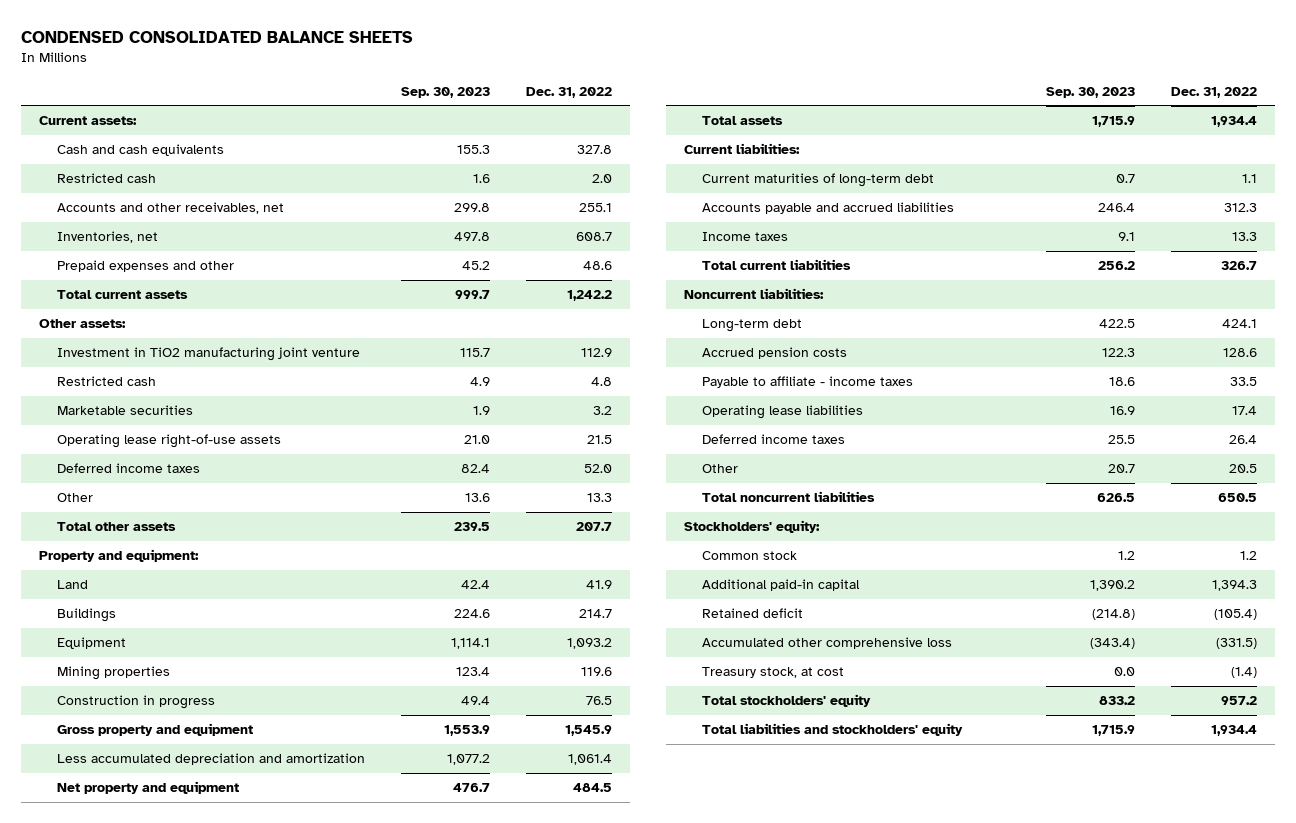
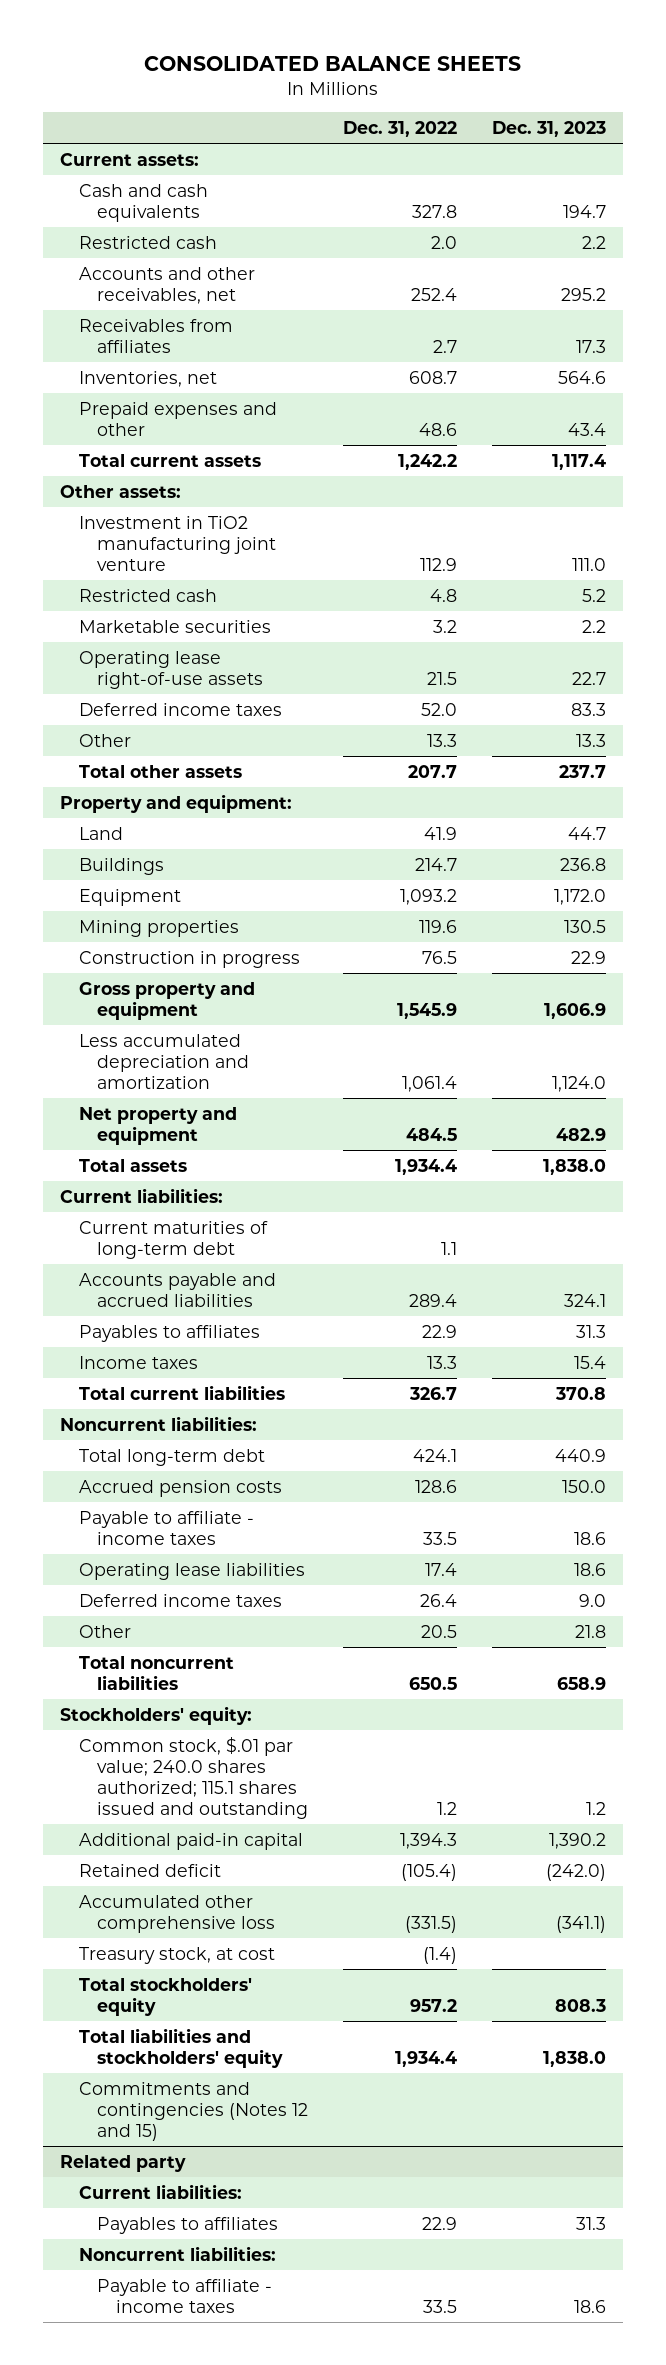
[21,31,414,44] CONDENSED CONSOLIDATED BALANCE SHEETS -> [144,55,522,71] CONSOLIDATED BALANCE SHEETS
[401,86,491,98] Sep. 30, 2023 -> none
none -> [491,121,606,138] Dec. 31, 2023
[579,203,613,213] 255.1 -> [410,287,457,301] 252.4
none -> [78,318,233,353] Receivables from affiliates
[1223,203,1257,213] 312.3 -> [408,1293,457,1307] 289.4
none -> [78,1324,260,1342] Payables to affiliates
[701,319,802,333] Long-term debt -> [78,1448,265,1466] Total long-term debt
[701,551,797,561] Common stock -> [78,1736,309,1819] Common stock, $.01 par value; 240.0 shares authorized; 115.1 shares issued and outstanding
none -> [78,2081,309,2141] Commitments and contingencies (Notes 12 and 15)
none -> [60,2154,187,2172] Related party
none -> [78,2183,242,2199] Current liabilities:
none -> [97,2216,279,2234] Payables to affiliates
none -> [78,2245,276,2261] Noncurrent liabilities:
none -> [97,2278,273,2313] Payable to affiliate - income taxes

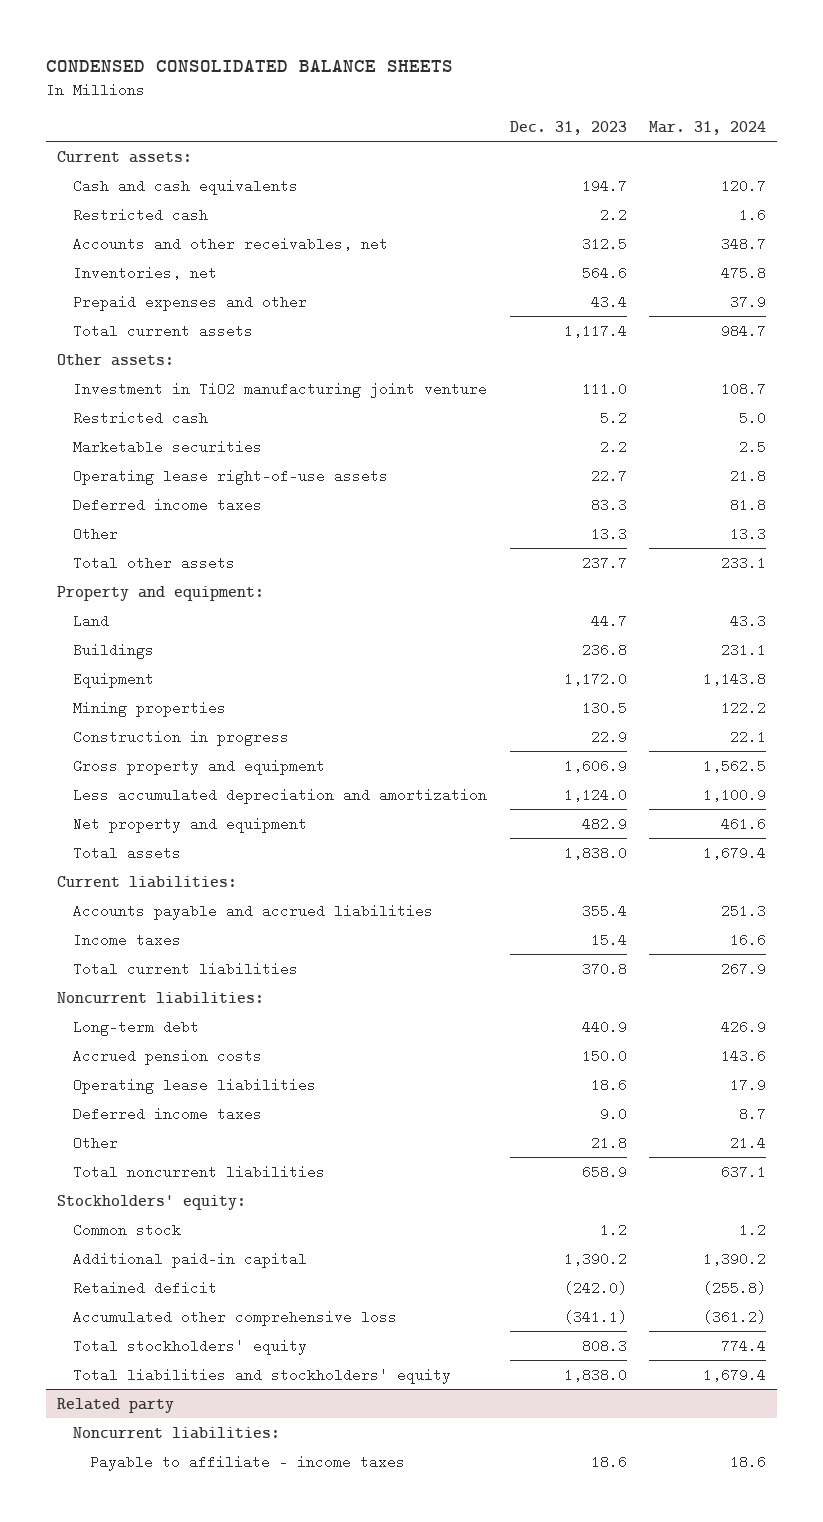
[144,55,522,71] CONSOLIDATED BALANCE SHEETS -> [45,60,453,73] CONDENSED CONSOLIDATED BALANCE SHEETS
[342,121,457,138] Dec. 31, 2022 -> none
none -> [648,121,766,136] Mar. 31, 2024
[78,318,233,353] Receivables from affiliates -> none
[560,287,606,301] 295.2 -> [581,236,627,251] 312.5
[78,1220,268,1259] Current maturities of long-term debt -> none
[78,1324,260,1342] Payables to affiliates -> none
[563,1293,606,1307] 324.1 -> [581,903,627,918] 355.4
[78,1448,265,1466] Total long-term debt -> [73,1019,200,1036] Long-term debt
[78,1510,254,1545] Payable to affiliate - income taxes -> none
[78,1736,309,1819] Common stock, $.01 par value; 240.0 shares authorized; 115.1 shares issued and outstanding -> [73,1222,182,1237] Common stock
[78,1946,275,1964] Treasury stock, at cost -> none
[78,2081,309,2141] Commitments and contingencies (Notes 12 and 15) -> none
[78,2183,242,2199] Current liabilities: -> none
[97,2216,279,2234] Payables to affiliates -> none

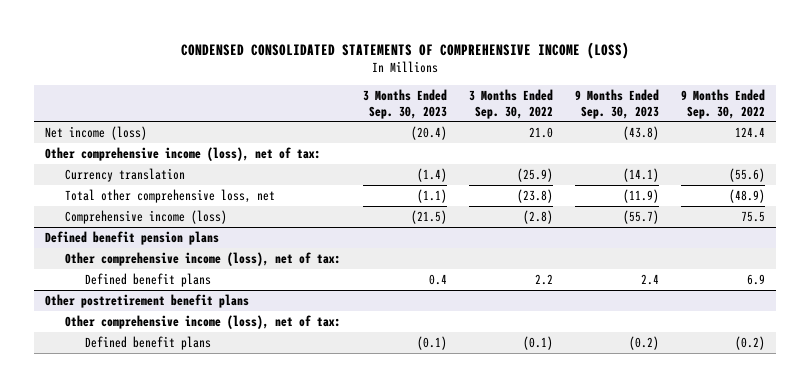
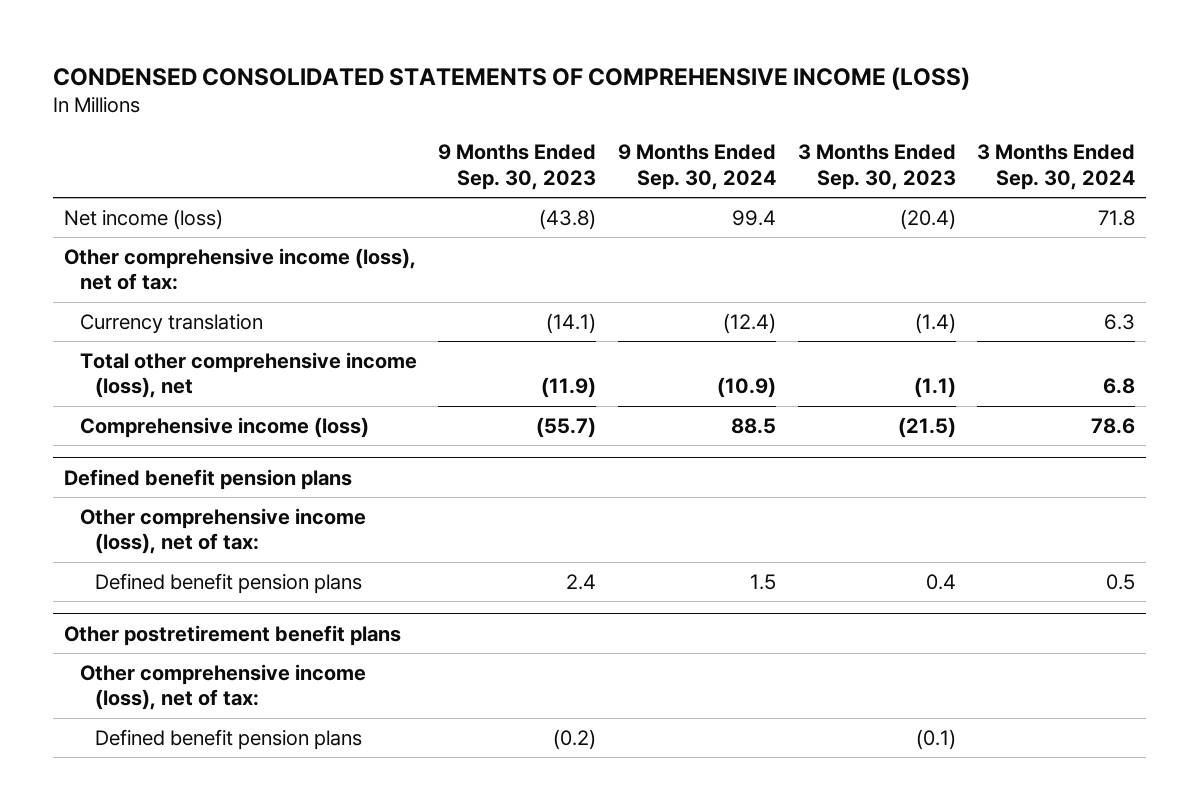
[469,89,554,119] 3 Months Ended Sep. 30, 2022 -> none
[681,89,766,119] 9 Months Ended Sep. 30, 2022 -> none
none -> [617,144,776,190] 9 Months Ended Sep. 30, 2024
none -> [977,144,1136,190] 3 Months Ended Sep. 30, 2024
[65,189,276,204] Total other comprehensive loss, net -> [79,351,417,399] Total other comprehensive income (loss), net
[84,273,211,288] Defined benefit plans -> [95,572,363,594] Defined benefit pension plans
[84,336,211,351] Defined benefit plans -> [95,728,363,750] Defined benefit pension plans

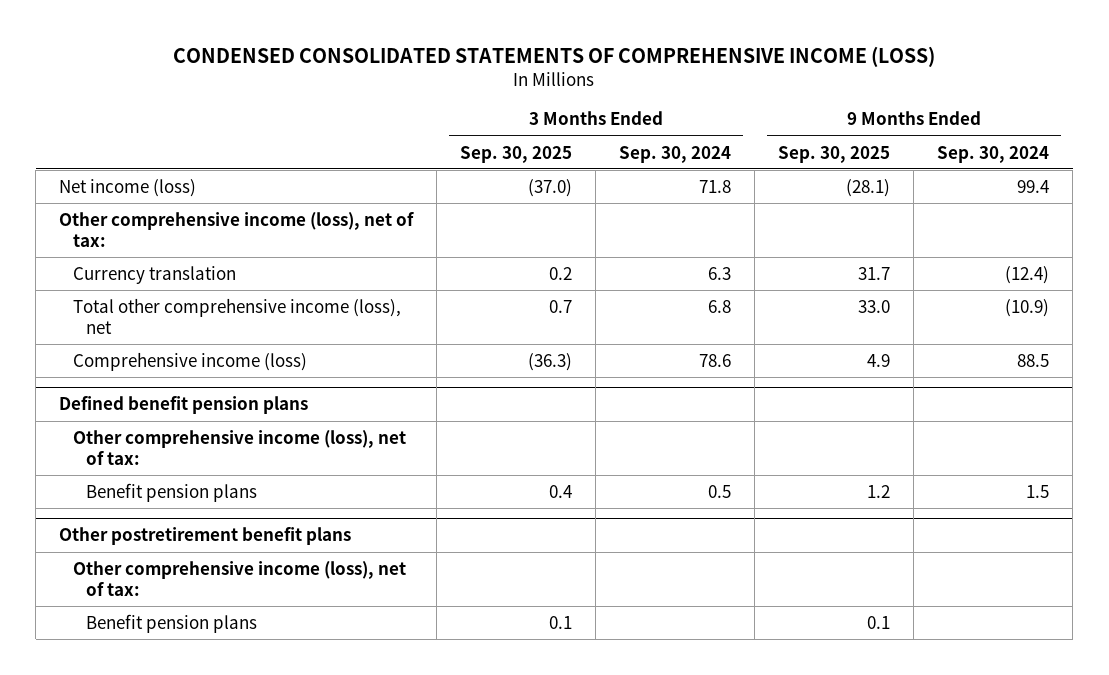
[438,144,597,190] 9 Months Ended Sep. 30, 2023 -> none
[797,144,956,190] 3 Months Ended Sep. 30, 2023 -> none
none -> [460,145,573,163] Sep. 30, 2025
none -> [778,145,891,163] Sep. 30, 2025
[95,572,363,594] Defined benefit pension plans -> [86,482,258,502] Benefit pension plans
[95,728,363,750] Defined benefit pension plans -> [86,613,258,633] Benefit pension plans

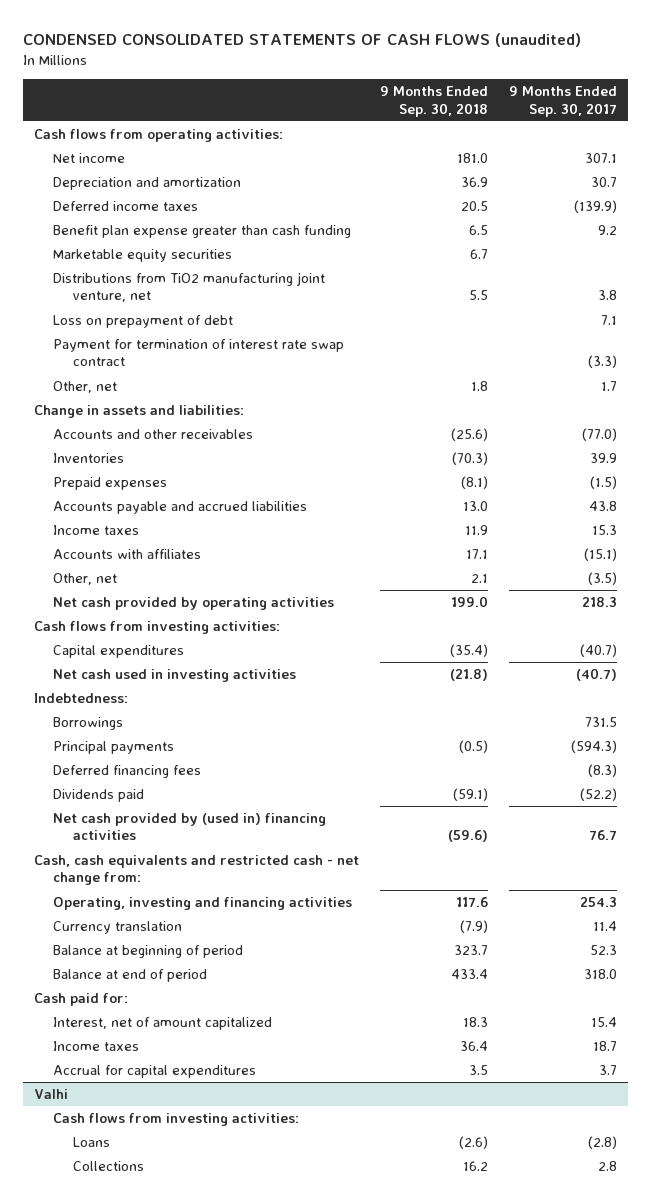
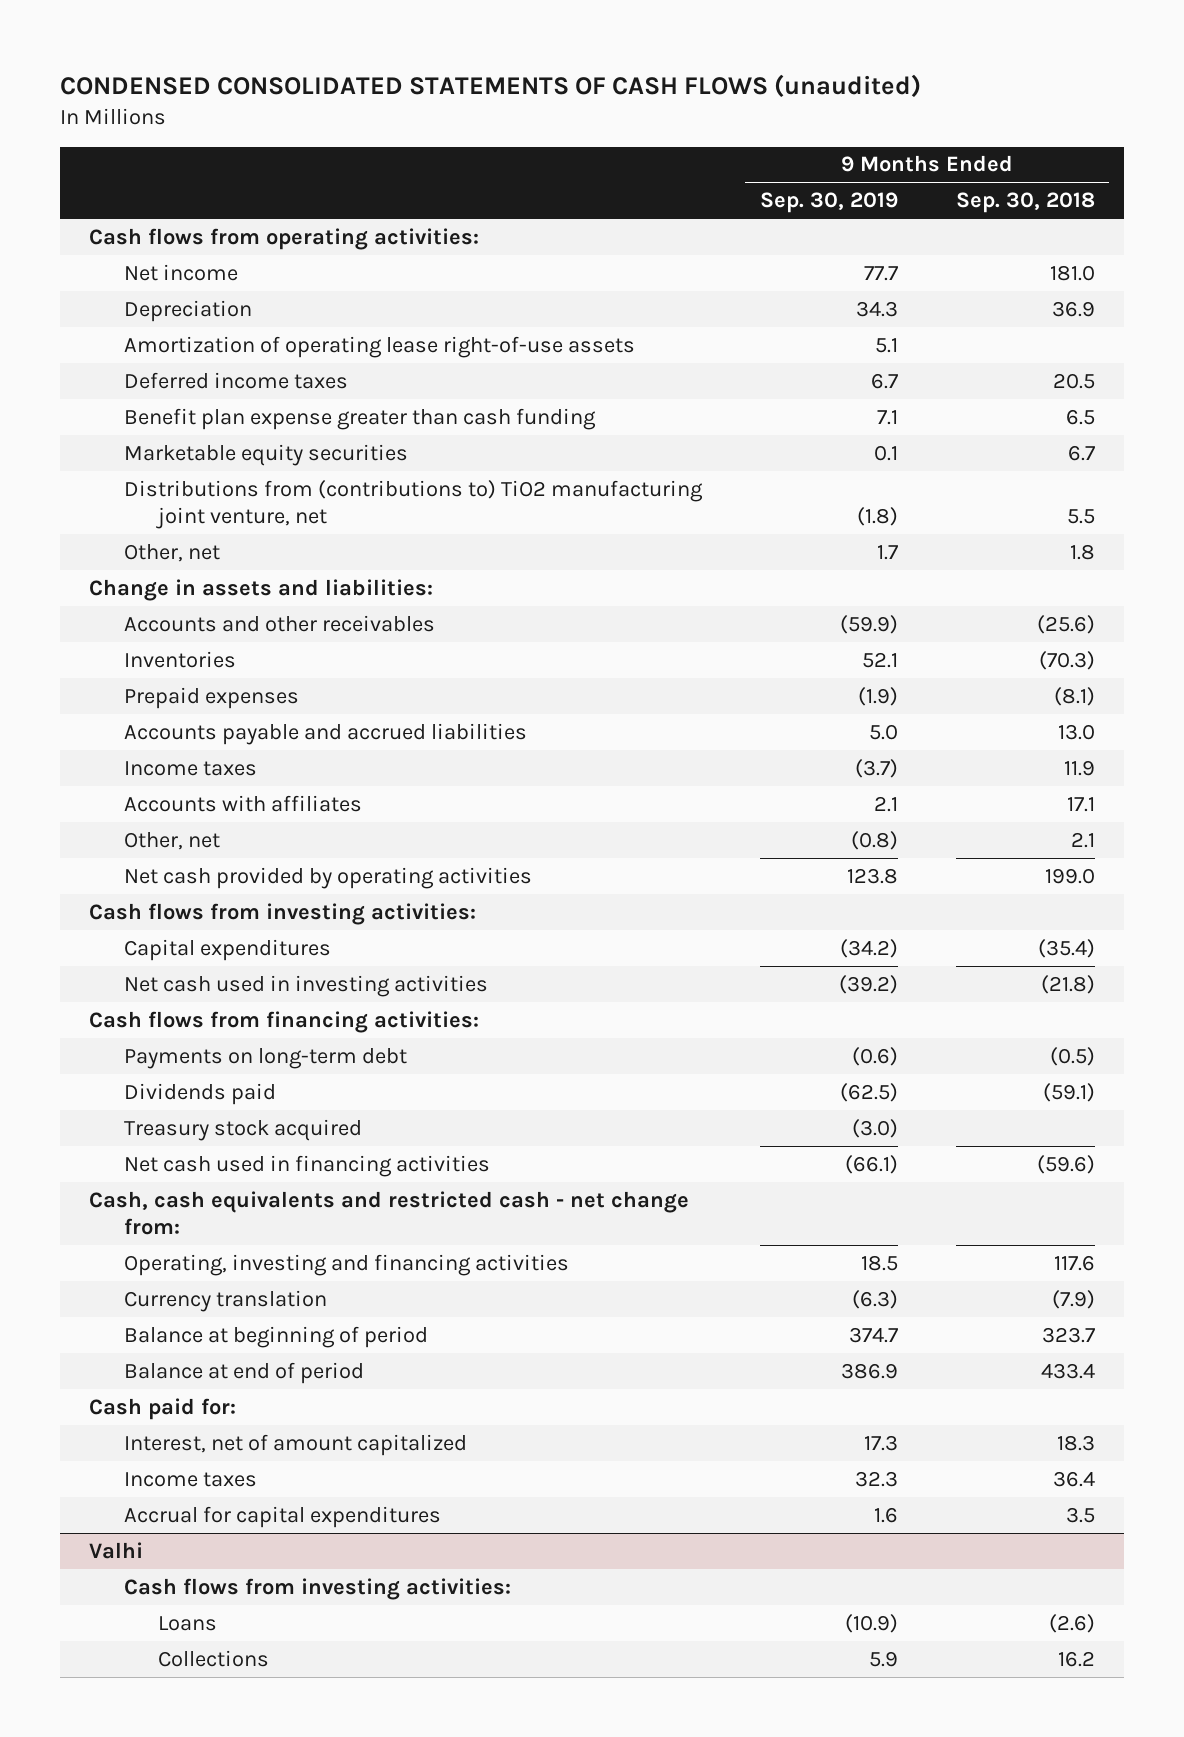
[509,86,618,117] 9 Months Ended Sep. 30, 2017 -> none
none -> [759,192,898,214] Sep. 30, 2019
[53,177,242,191] Depreciation and amortization -> [123,299,252,322] Depreciation
none -> [123,335,635,358] Amortization of operating lease right-of-use assets
[53,315,234,329] Loss on prepayment of debt -> none
[53,339,345,367] Payment for termination of interest rate swap contract -> none
[53,272,326,303] Distributions from TiO2 manufacturing joint venture, net -> [123,479,703,530] Distributions from (contributions to) TiO2 manufacturing joint venture, net
[33,693,128,704] Indebtedness: -> none
[53,717,124,731] Borrowings -> none
[53,765,202,779] Deferred financing fees -> none
none -> [88,1010,479,1033] Cash flows from financing activities:
[53,741,175,755] Principal payments -> [123,1047,407,1069] Payments on long-term debt
none -> [123,1118,362,1141] Treasury stock acquired
[53,813,327,841] Net cash provided by (used in) financing activities -> [123,1154,490,1177] Net cash used in financing activities

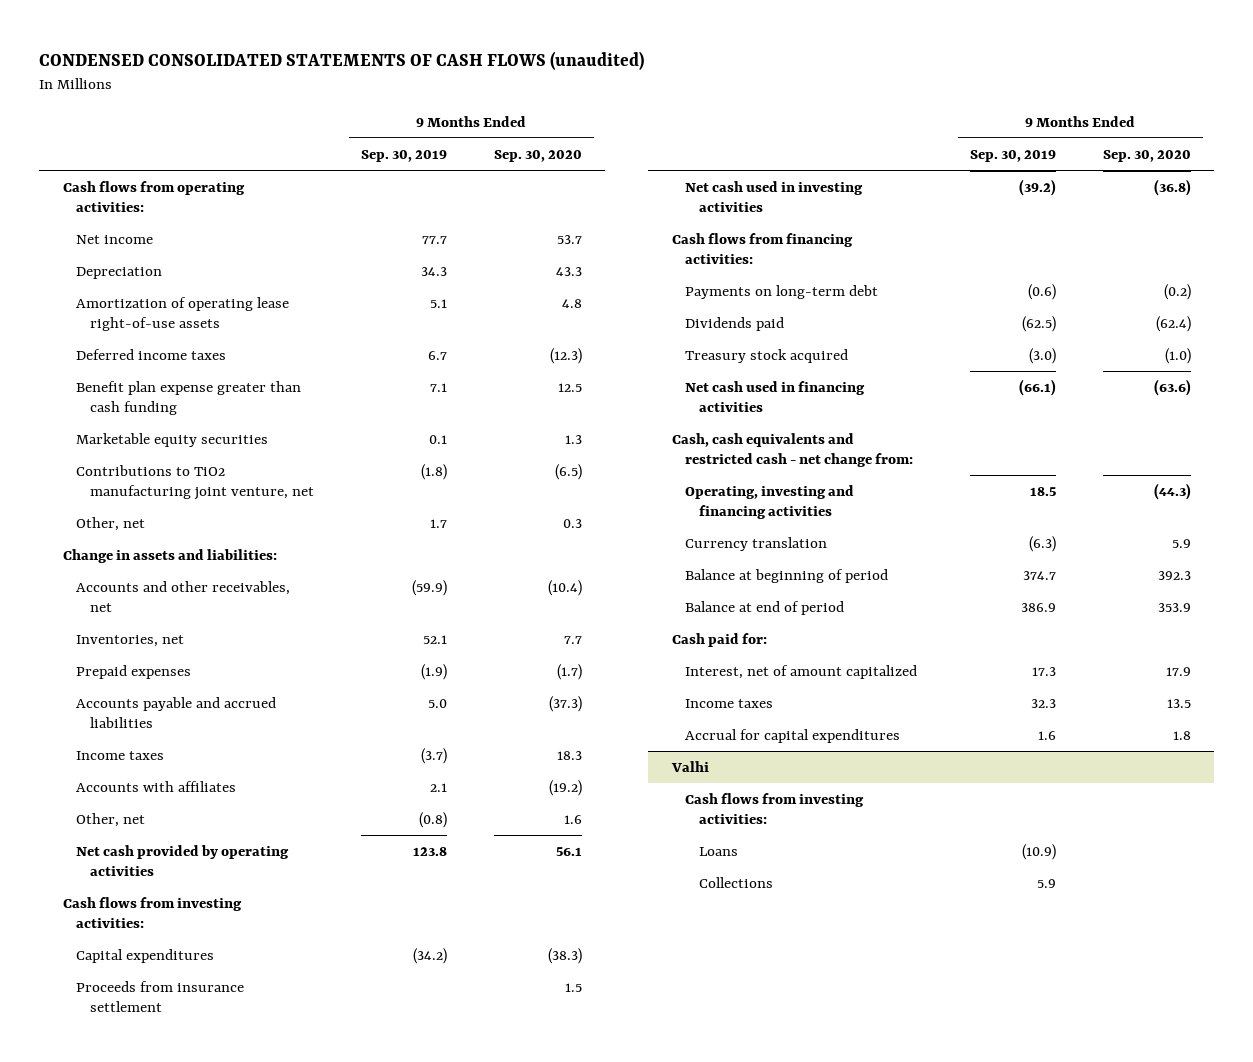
[955,192,1095,214] Sep. 30, 2018 -> none
none -> [493,149,582,162] Sep. 30, 2020
[123,479,703,530] Distributions from (contributions to) TiO2 manufacturing joint venture, net -> [76,464,314,501] Contributions to TiO2 manufacturing joint venture, net
[123,614,435,632] Accounts and other receivables -> [76,580,291,613] Accounts and other receivables, net
[123,650,236,668] Inventories -> [76,634,185,647] Inventories, net
none -> [76,980,245,1013] Proceeds from insurance settlement

